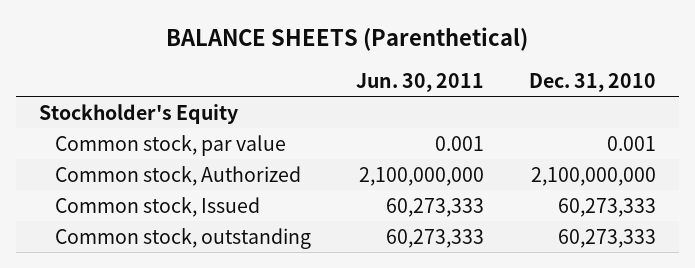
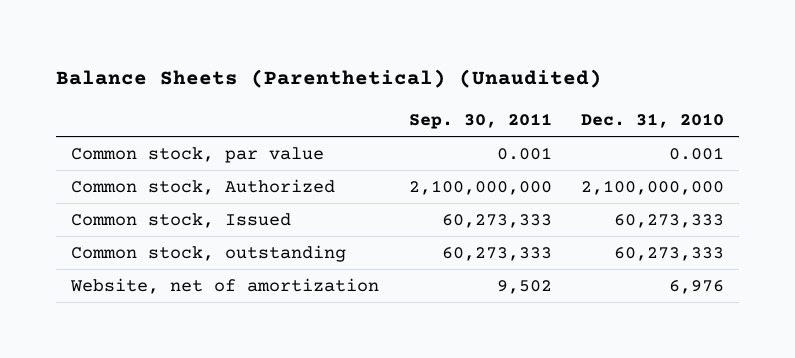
[166,27,529,52] BALANCE SHEETS (Parenthetical) -> [55,69,602,89] Balance Sheets (Parenthetical) (Unaudited)
[356,72,485,92] Jun. 30, 2011 -> none
none -> [408,112,552,129] Sep. 30, 2011
[38,103,238,124] Stockholder's Equity -> none
none -> [69,277,379,294] Website, net of amortization

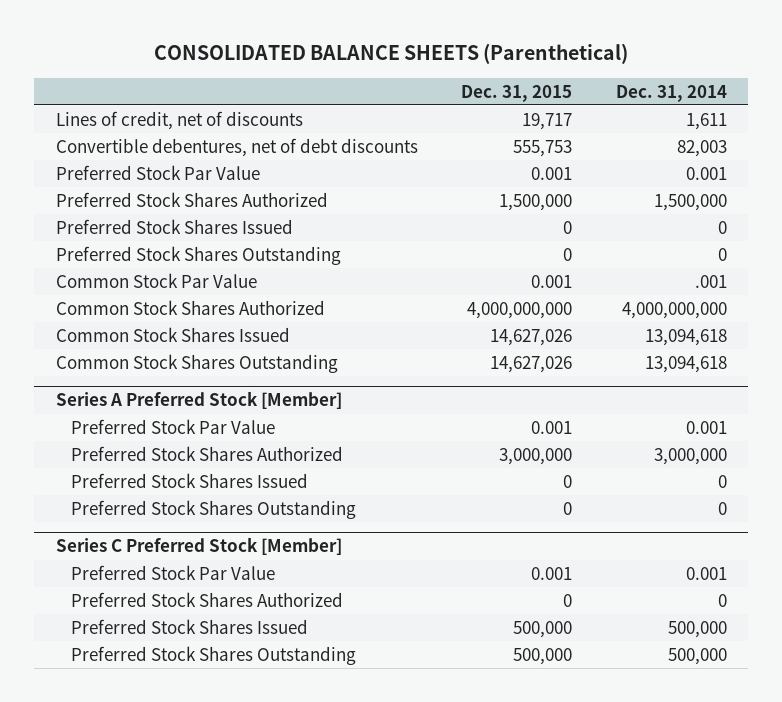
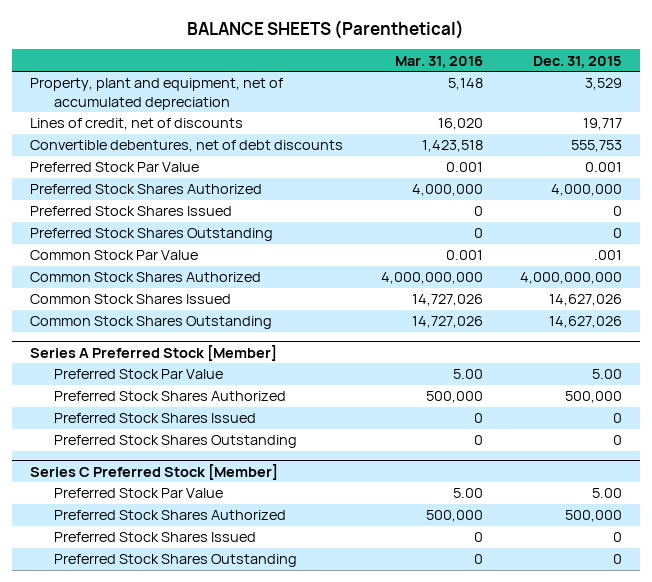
[154,43,629,65] CONSOLIDATED BALANCE SHEETS (Parenthetical) -> [187,19,465,39] BALANCE SHEETS (Parenthetical)
[615,84,727,102] Dec. 31, 2014 -> none
none -> [394,55,483,68] Mar. 31, 2016
none -> [30,78,284,110] Property, plant and equipment, net of accumulated depreciation
[499,193,573,211] 1,500,000 -> [550,184,622,197] 4,000,000
[531,274,573,288] 0.001 -> [593,250,622,261] .001
[531,420,573,434] 0.001 -> [591,369,622,380] 5.00
[499,447,573,465] 3,000,000 -> [564,391,622,404] 500,000
[531,566,573,580] 0.001 -> [591,488,622,499] 5.00
[563,593,573,607] 0 -> [564,510,622,523] 500,000
[513,620,573,638] 500,000 -> [612,532,622,543] 0
[513,647,573,665] 500,000 -> [612,554,622,565] 0

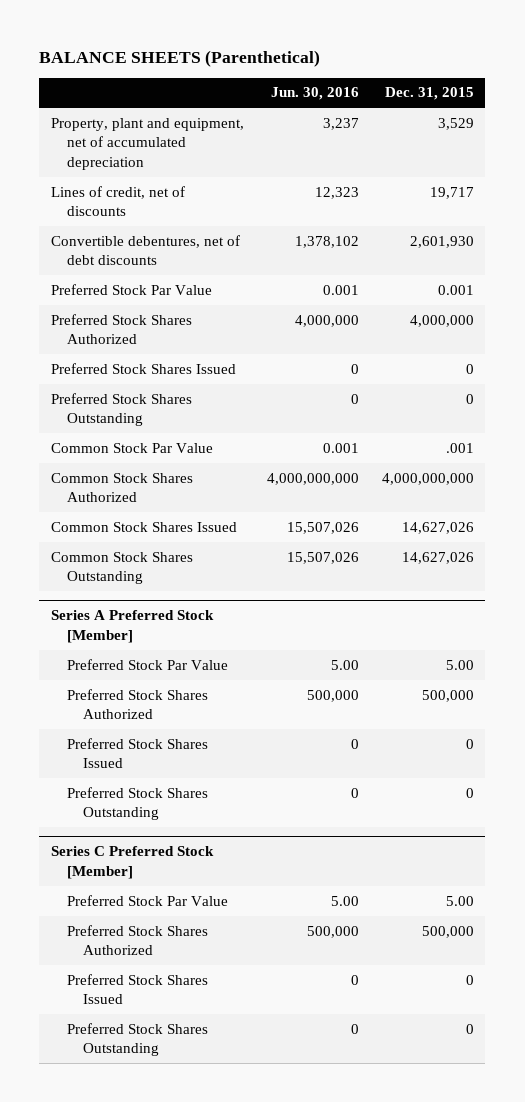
[394,55,483,68] Mar. 31, 2016 -> none
none -> [270,87,359,101] Jun. 30, 2016
[570,140,622,153] 555,753 -> [409,235,474,248] 2,601,930

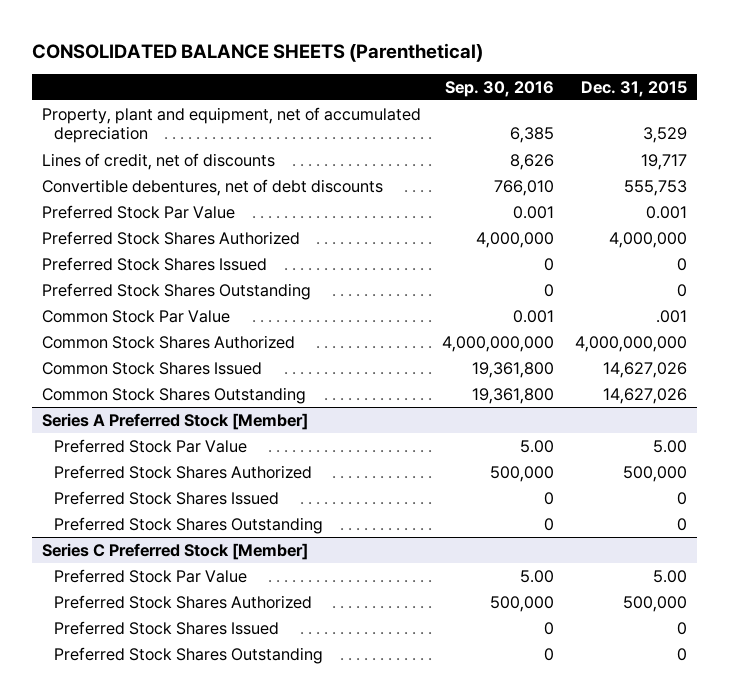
[39,49,321,67] BALANCE SHEETS (Parenthetical) -> [32,42,484,62] CONSOLIDATED BALANCE SHEETS (Parenthetical)
[270,87,359,101] Jun. 30, 2016 -> none
none -> [445,80,555,97] Sep. 30, 2016
[409,235,474,248] 2,601,930 -> [623,179,687,196] 555,753

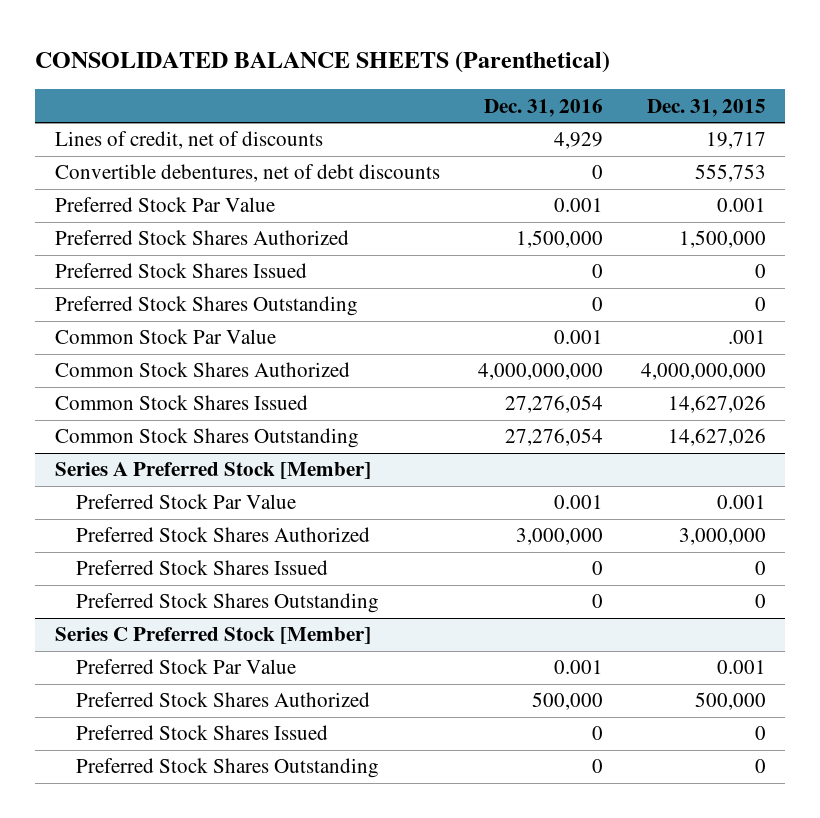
[445,80,555,97] Sep. 30, 2016 -> none
none -> [483,98,603,117] Dec. 31, 2016
[42,106,422,144] Property, plant and equipment, net of accumulated depreciation -> none
[608,231,687,248] 4,000,000 -> [678,230,766,249] 1,500,000
[652,439,687,453] 5.00 -> [716,495,766,510] 0.001
[622,465,687,482] 500,000 -> [678,528,766,546] 3,000,000
[652,569,687,583] 5.00 -> [716,660,766,675] 0.001

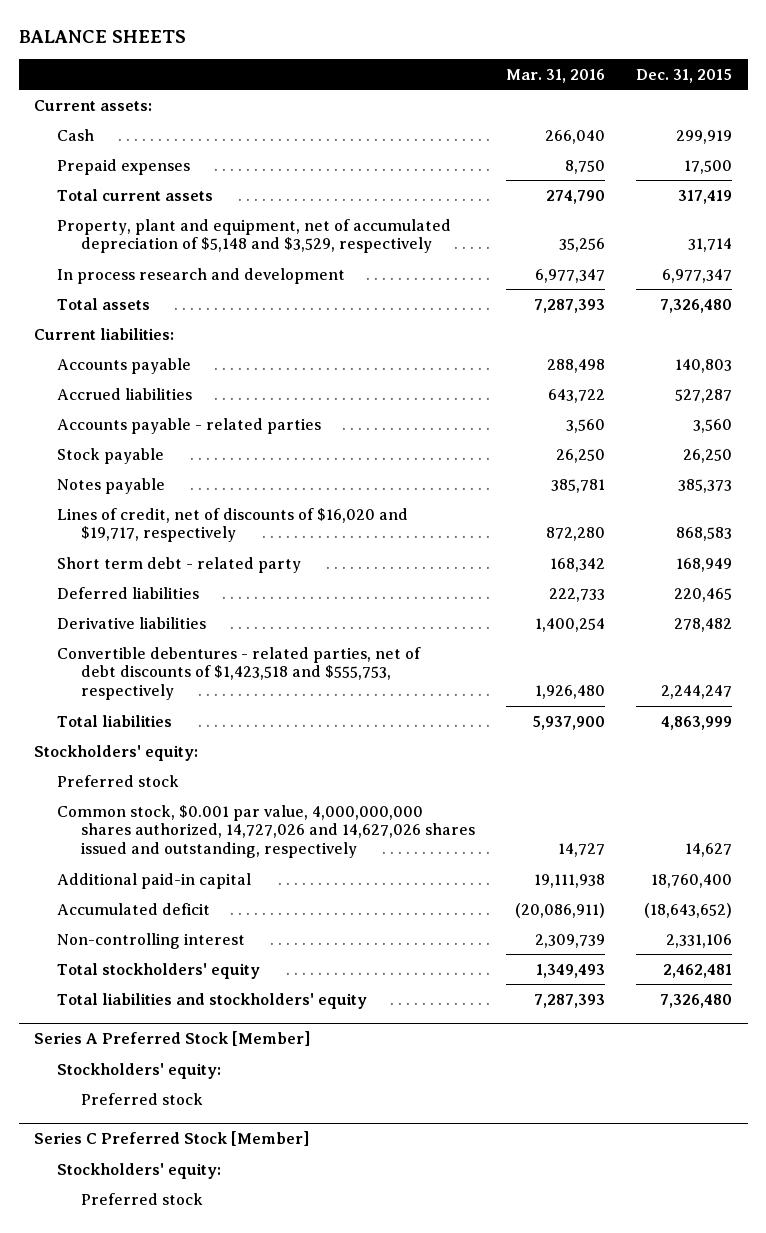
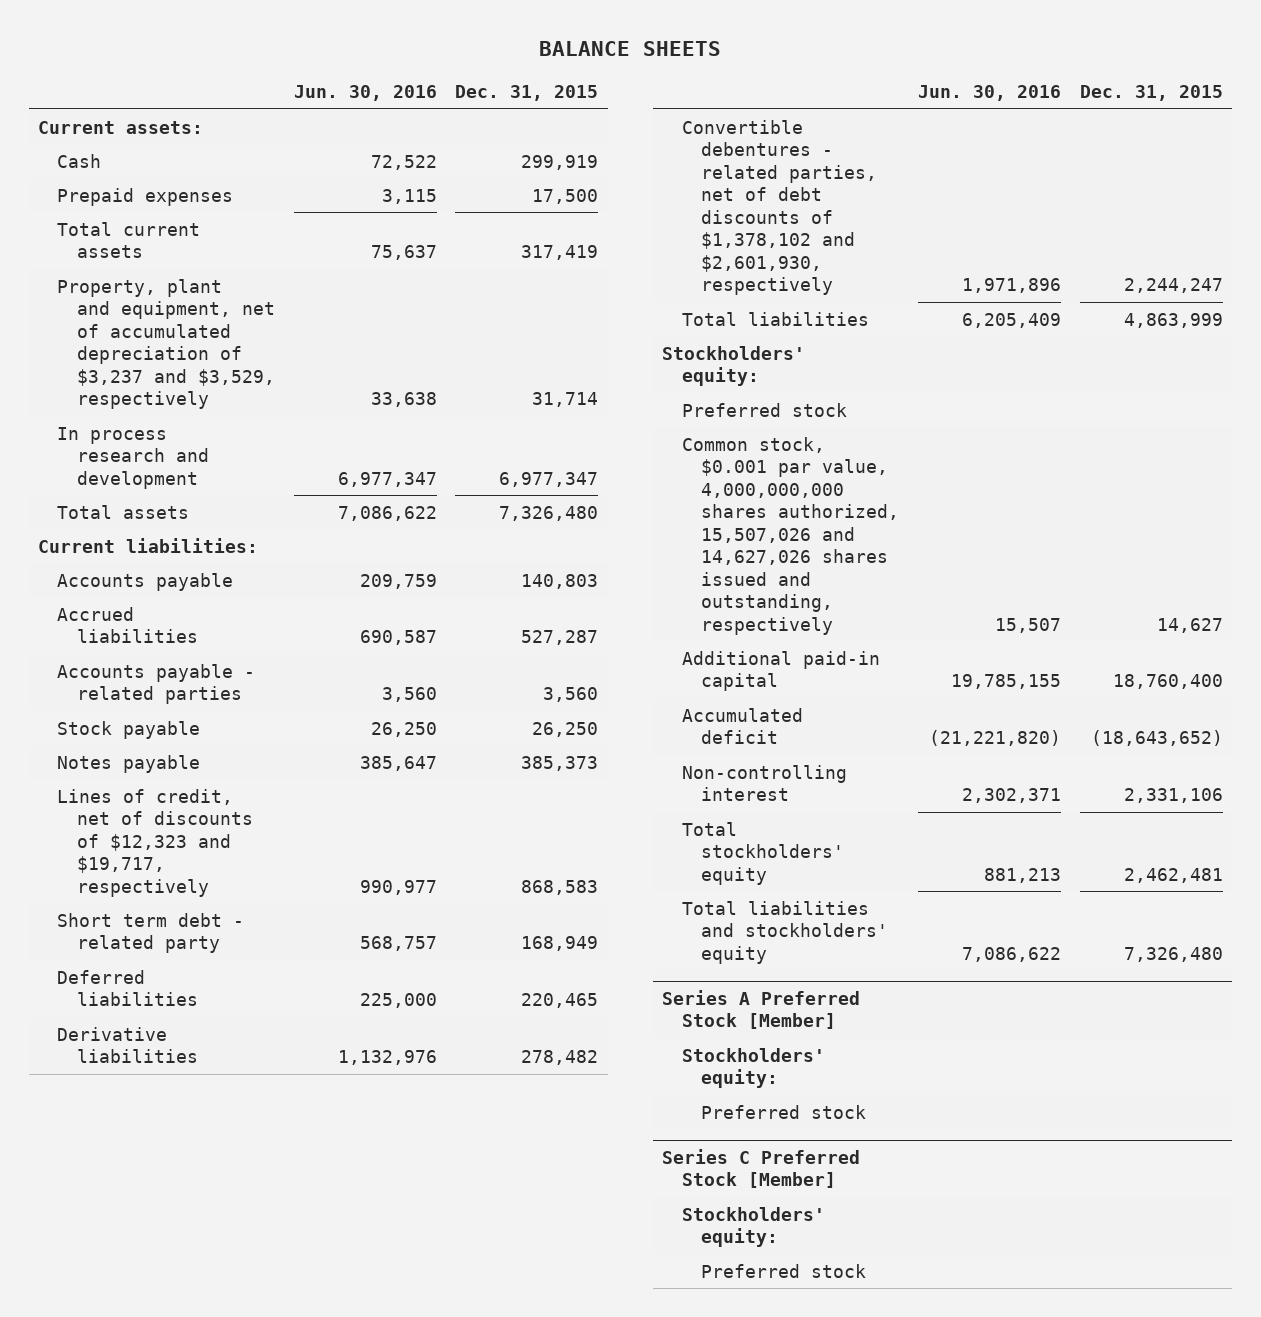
[505,68,605,83] Mar. 31, 2016 -> none
none -> [293,84,437,101] Jun. 30, 2016
[57,218,452,254] Property, plant and equipment, net of accumulated depreciation of $5,148 and $3,529, respectively -> [57,278,276,410] Property, plant and equipment, net of accumulated depreciation of $3,237 and $3,529, respectively
[57,507,409,543] Lines of credit, net of discounts of $16,020 and $19,717, respectively -> [57,788,254,897] Lines of credit, net of discounts of $12,323 and $19,717, respectively
[57,646,422,701] Convertible debentures - related parties, net of debt discounts of $1,423,518 and $555,753, respectively -> [681,119,878,296] Convertible debentures - related parties, net of debt discounts of $1,378,102 and $2,601,930, respectively
[57,804,475,859] Common stock, $0.001 par value, 4,000,000,000 shares authorized, 14,727,026 and 14,627,026 shares issued and outstanding, respectively -> [681,436,900,635] Common stock, $0.001 par value, 4,000,000,000 shares authorized, 15,507,026 and 14,627,026 shares issued and outstanding, respectively

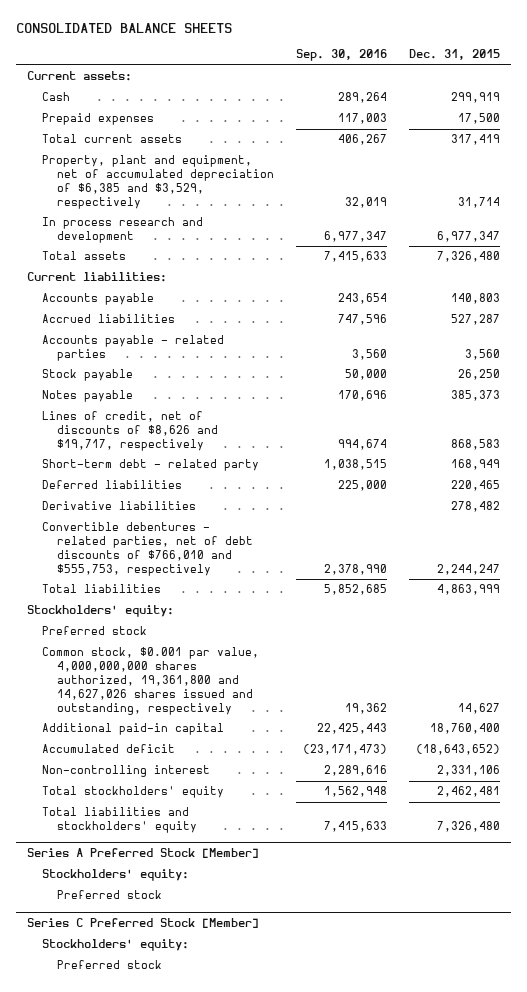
[539,41,722,57] BALANCE SHEETS -> [16,23,233,34] CONSOLIDATED BALANCE SHEETS
[293,84,437,101] Jun. 30, 2016 -> none
none -> [295,49,387,62] Sep. 30, 2016
[57,278,276,410] Property, plant and equipment, net of accumulated depreciation of $3,237 and $3,529, respectively -> [42,155,275,209] Property, plant and equipment, net of accumulated depreciation of $6,385 and $3,529, respectively
[57,788,254,897] Lines of credit, net of discounts of $12,323 and $19,717, respectively -> [42,411,219,452] Lines of credit, net of discounts of $8,626 and $19,717, respectively
[57,912,245,954] Short term debt - related party -> [42,459,260,472] Short-term debt - related party
[681,119,878,296] Convertible debentures - related parties, net of debt discounts of $1,378,102 and $2,601,930, respectively -> [42,522,254,576] Convertible debentures - related parties, net of debt discounts of $766,010 and $555,753, respectively
[681,436,900,635] Common stock, $0.001 par value, 4,000,000,000 shares authorized, 15,507,026 and 14,627,026 shares issued and outstanding, respectively -> [42,647,260,715] Common stock, $0.001 par value, 4,000,000,000 shares authorized, 19,361,800 and 14,627,026 shares issued and outstanding, respectively

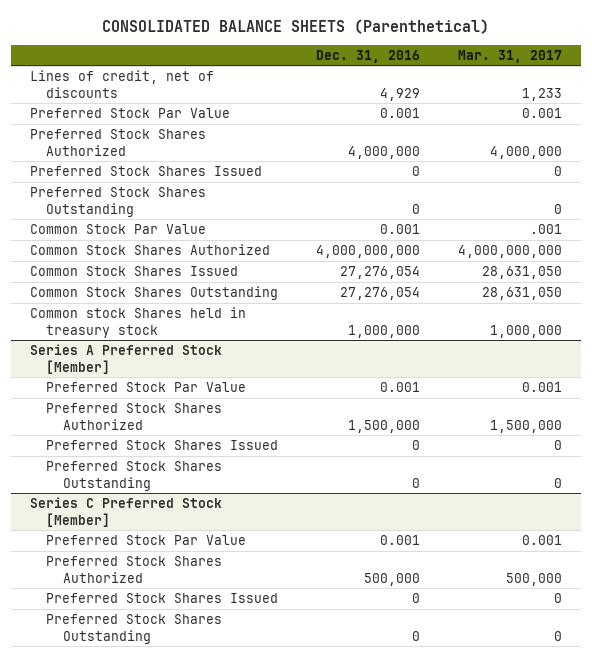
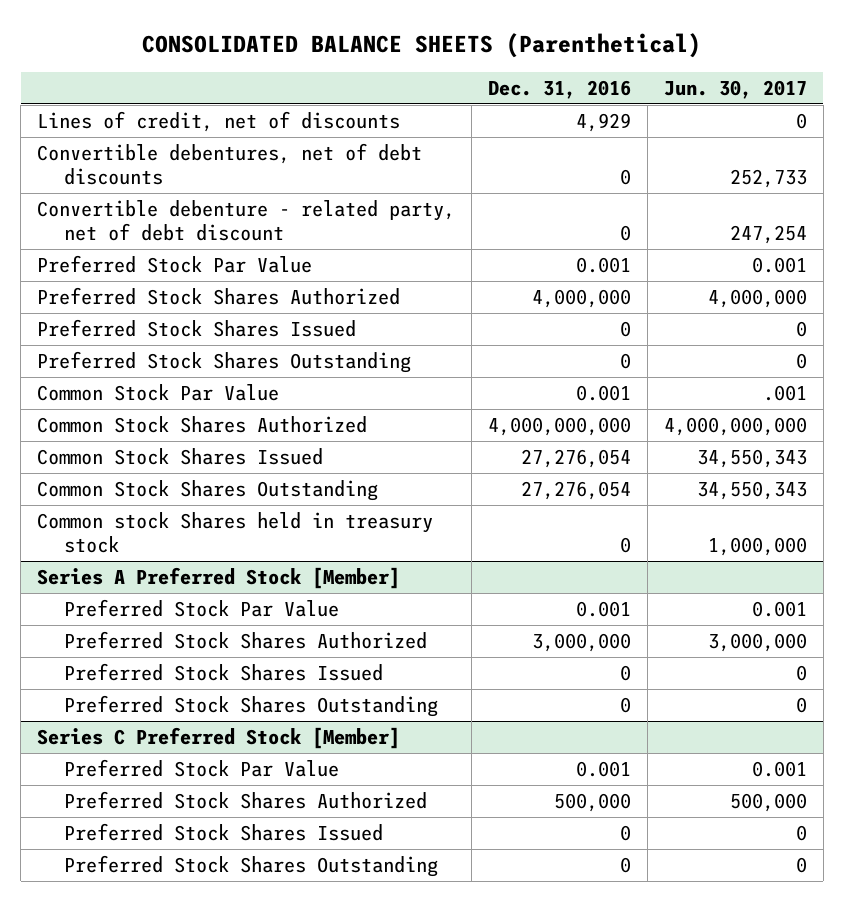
[457,49,562,63] Mar. 31, 2017 -> none
none -> [663,79,807,99] Jun. 30, 2017
none -> [37,143,423,185] Convertible debentures, net of debt discounts
none -> [37,200,456,241] Convertible debenture - related party, net of debt discount
[348,324,421,338] 1,000,000 -> [620,536,632,553] 0
[348,419,421,433] 1,500,000 -> [532,633,632,653] 3,000,000

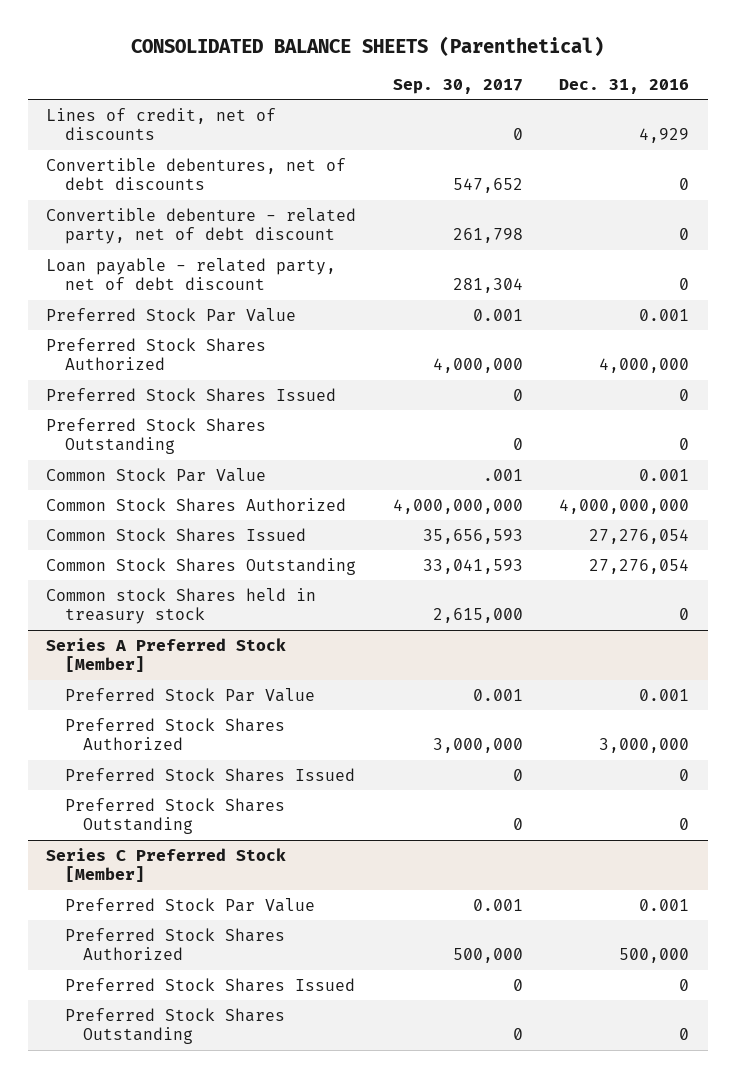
[663,79,807,99] Jun. 30, 2017 -> none
none -> [392,79,523,95] Sep. 30, 2017
none -> [46,257,337,291] Loan payable - related party, net of debt discount

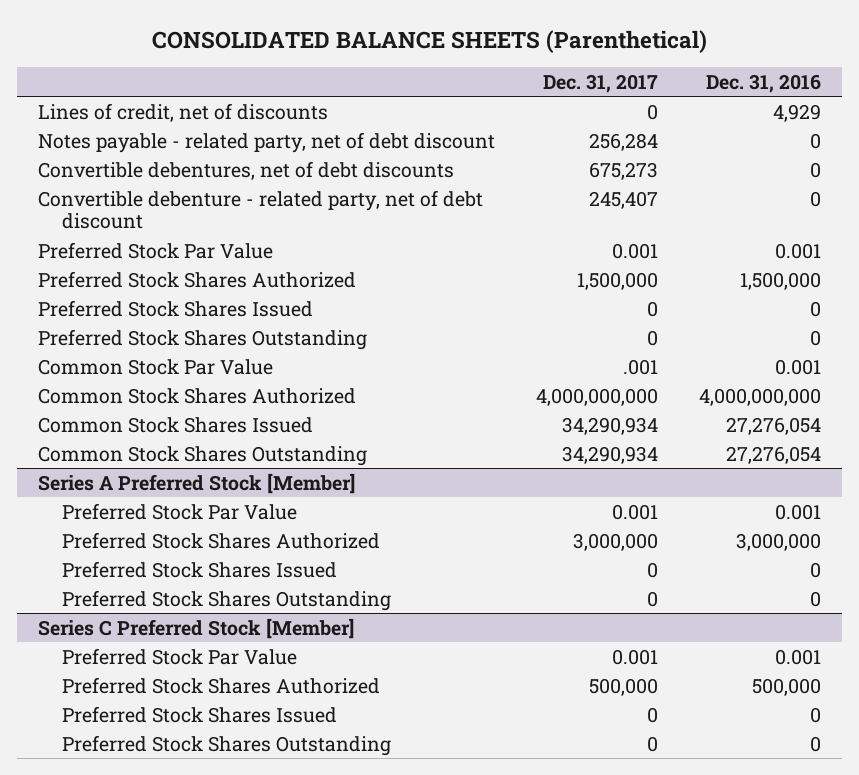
[392,79,523,95] Sep. 30, 2017 -> none
none -> [543,73,659,93] Dec. 31, 2017
none -> [37,131,495,153] Notes payable - related party, net of debt discount
[46,257,337,291] Loan payable - related party, net of debt discount -> none
[599,358,690,374] 4,000,000 -> [740,271,822,290] 1,500,000
[46,587,317,625] Common stock Shares held in treasury stock -> none

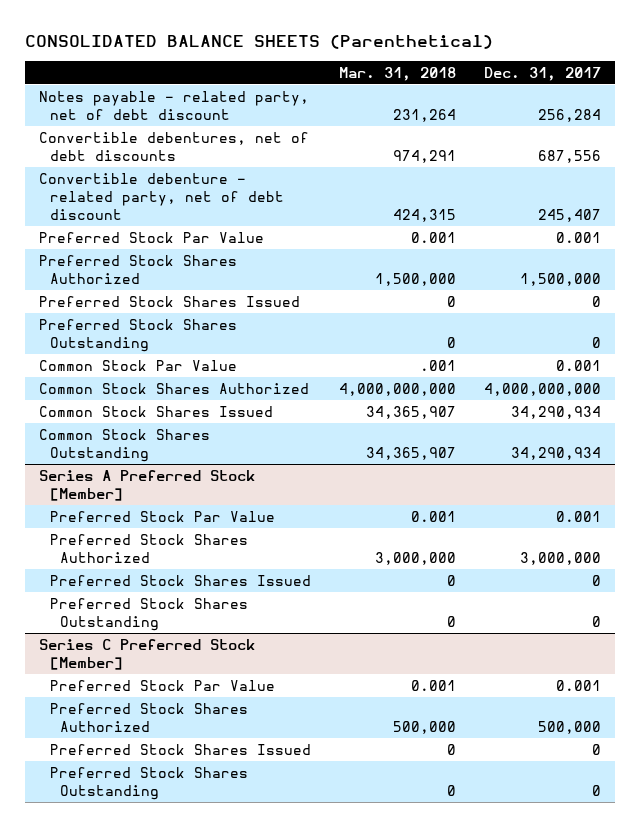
[706,73,822,93] Dec. 31, 2016 -> none
none -> [338,66,456,81] Mar. 31, 2018
[37,102,328,122] Lines of credit, net of discounts -> none
[589,161,659,180] 675,273 -> [538,149,602,163] 687,556
[623,358,659,375] .001 -> [556,359,602,371] 0.001

